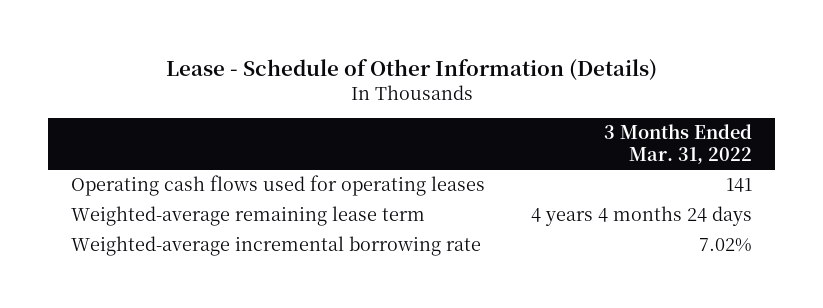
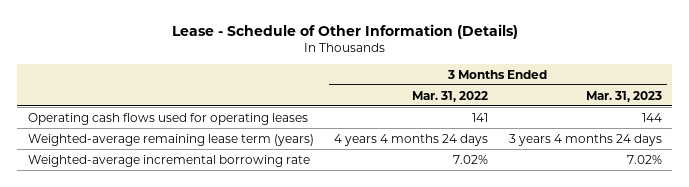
none -> [585,90,662,102] Mar. 31, 2023
[71,206,426,227] Weighted-average remaining lease term -> [27,133,314,146] Weighted-average remaining lease term (years)

